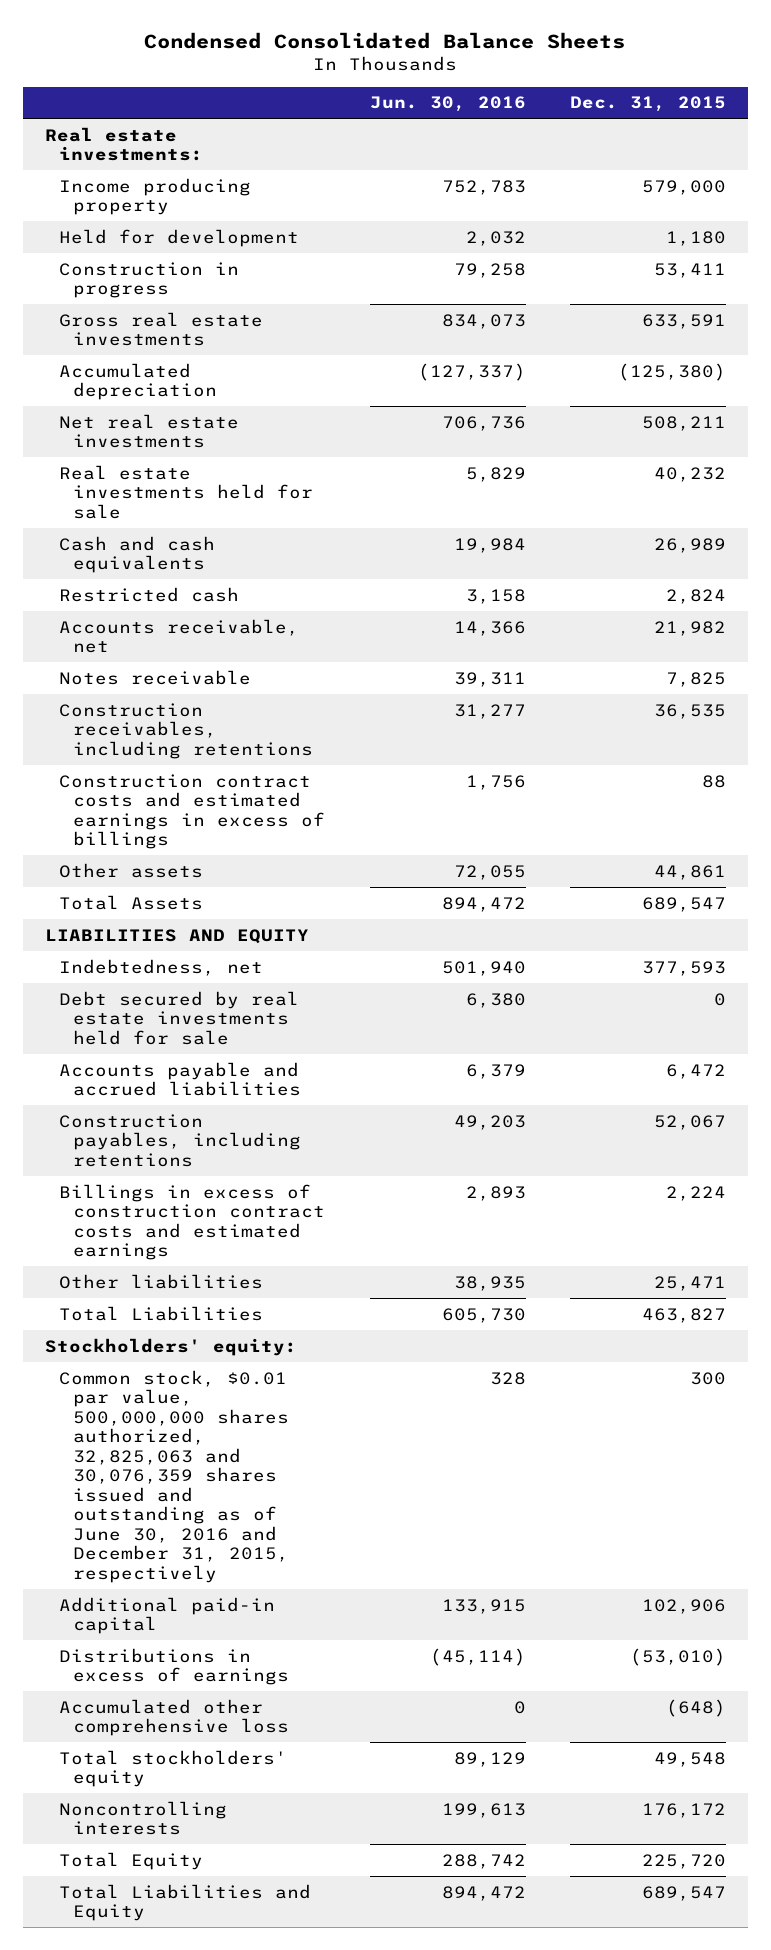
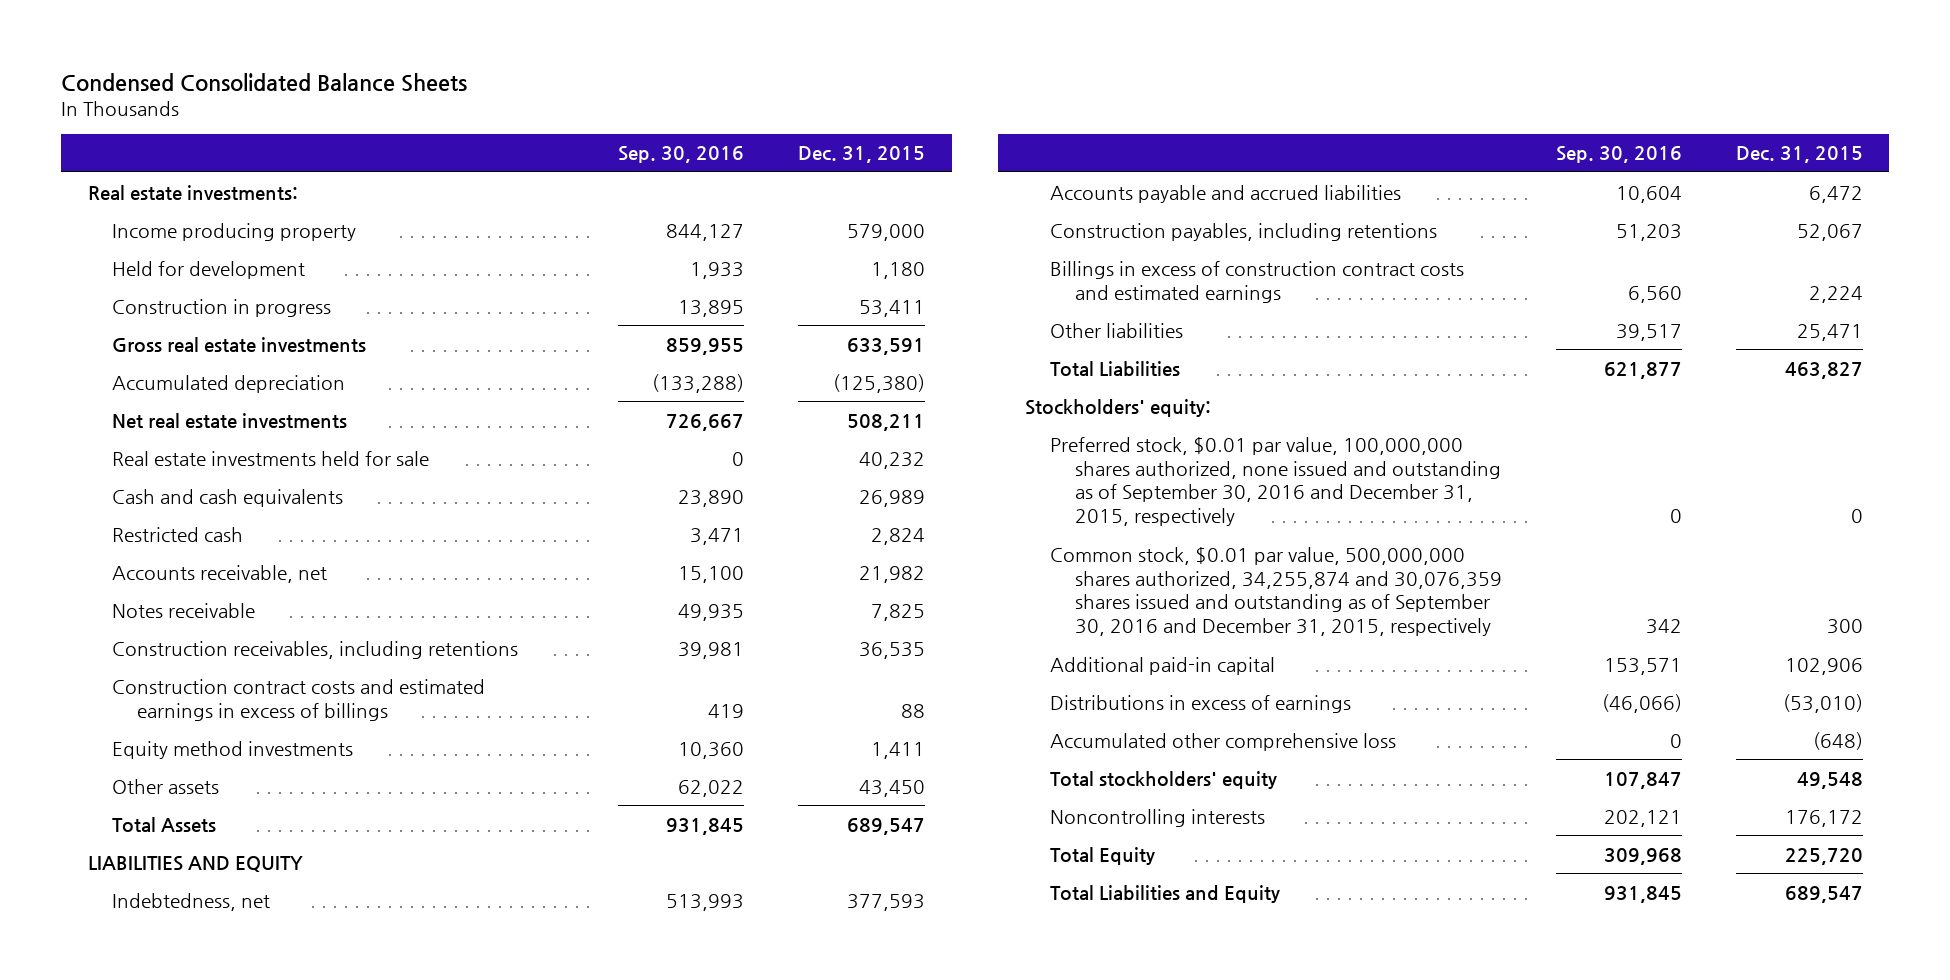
[369,96,526,113] Jun. 30, 2016 -> none
none -> [618,146,745,164] Sep. 30, 2016
none -> [112,740,354,759] Equity method investments
[654,864,727,880] 44,861 -> [858,779,925,797] 43,450
[59,990,300,1045] Debt secured by real estate investments held for sale -> none
none -> [1050,436,1502,527] Preferred stock, $0.01 par value, 100,000,000 shares authorized, none issued and outstanding as of September 30, 2016 and December 31, 2015, respectively
[59,1369,290,1583] Common stock, $0.01 par value, 500,000,000 shares authorized, 32,825,063 and 30,076,359 shares issued and outstanding as of June 30, 2016 and December 31, 2015, respectively -> [1050,546,1503,637] Common stock, $0.01 par value, 500,000,000 shares authorized, 34,255,874 and 30,076,359 shares issued and outstanding as of September 30, 2016 and December 31, 2015, respectively

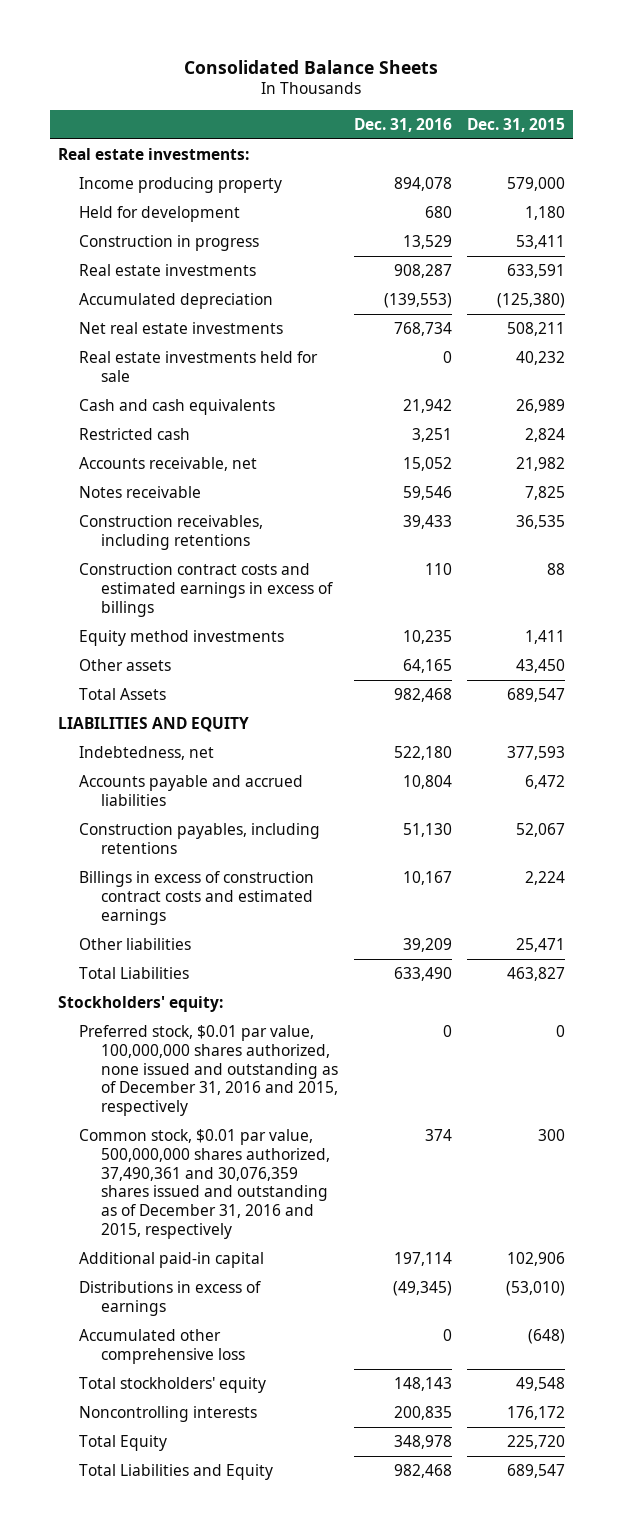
[60,72,467,92] Condensed Consolidated Balance Sheets -> [184,59,439,74] Consolidated Balance Sheets
[618,146,745,164] Sep. 30, 2016 -> none
none -> [353,117,452,132] Dec. 31, 2016
[112,336,367,352] Gross real estate investments -> [79,263,257,276] Real estate investments
[1050,436,1502,527] Preferred stock, $0.01 par value, 100,000,000 shares authorized, none issued and outstanding as of September 30, 2016 and December 31, 2015, respectively -> [79,1024,339,1117] Preferred stock, $0.01 par value, 100,000,000 shares authorized, none issued and outstanding as of December 31, 2016 and 2015, respectively
[1050,546,1503,637] Common stock, $0.01 par value, 500,000,000 shares authorized, 34,255,874 and 30,076,359 shares issued and outstanding as of September 30, 2016 and December 31, 2015, respectively -> [79,1128,331,1240] Common stock, $0.01 par value, 500,000,000 shares authorized, 37,490,361 and 30,076,359 shares issued and outstanding as of December 31, 2016 and 2015, respectively

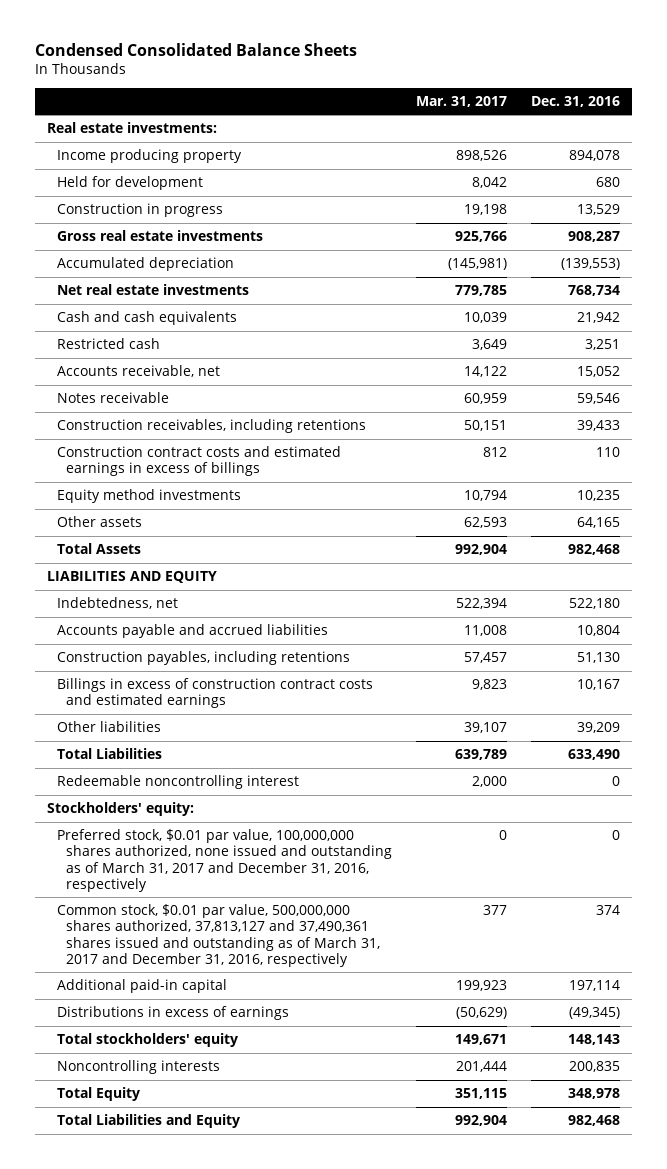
[184,59,439,74] Consolidated Balance Sheets -> [34,42,357,56] Condensed Consolidated Balance Sheets
[466,117,565,132] Dec. 31, 2015 -> none
none -> [416,95,508,107] Mar. 31, 2017
[79,263,257,276] Real estate investments -> [56,230,263,242] Gross real estate investments
[79,350,319,382] Real estate investments held for sale -> none
none -> [56,775,299,790] Redeemable noncontrolling interest
[79,1024,339,1117] Preferred stock, $0.01 par value, 100,000,000 shares authorized, none issued and outstanding as of December 31, 2016 and 2015, respectively -> [56,829,393,892] Preferred stock, $0.01 par value, 100,000,000 shares authorized, none issued and outstanding as of March 31, 2017 and December 31, 2016, respectively
[79,1128,331,1240] Common stock, $0.01 par value, 500,000,000 shares authorized, 37,490,361 and 30,076,359 shares issued and outstanding as of December 31, 2016 and 2015, respectively -> [56,904,381,967] Common stock, $0.01 par value, 500,000,000 shares authorized, 37,813,127 and 37,490,361 shares issued and outstanding as of March 31, 2017 and December 31, 2016, respectively
[79,1328,246,1364] Accumulated other comprehensive loss -> none

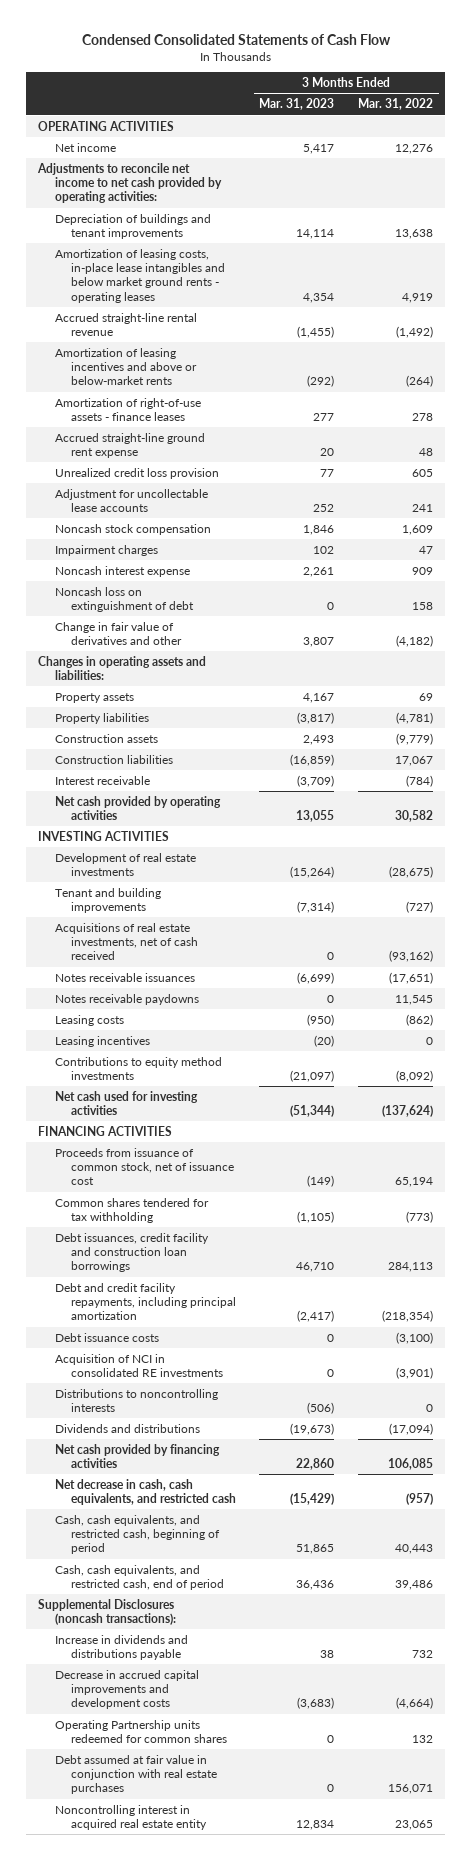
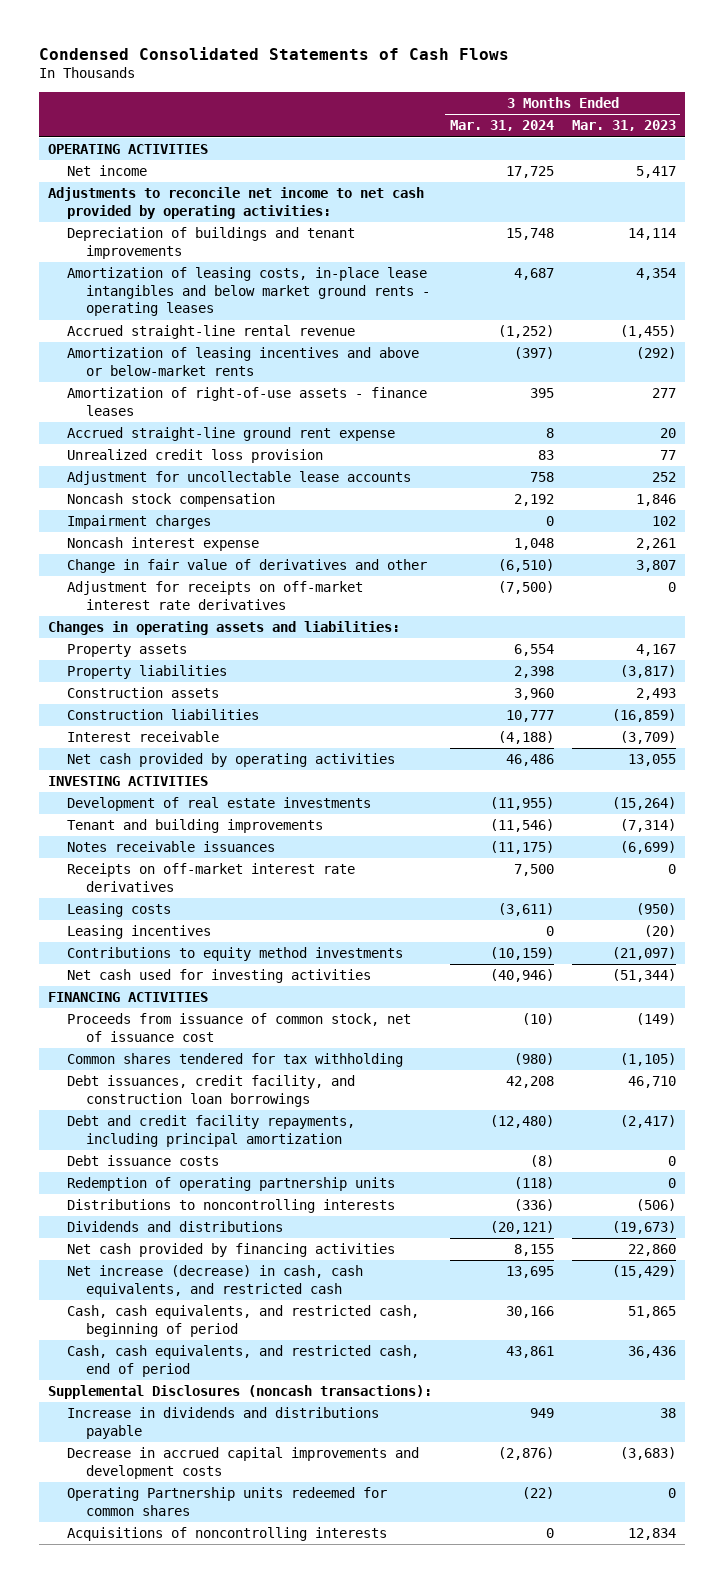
[81,33,391,45] Condensed Consolidated Statements of Cash Flow -> [38,46,509,60] Condensed Consolidated Statements of Cash Flows
[358,98,434,111] Mar. 31, 2022 -> none
none -> [449,120,554,132] Mar. 31, 2024
[54,586,194,613] Noncash loss on extinguishment of debt -> none
none -> [66,581,363,610] Adjustment for receipts on off-market interest rate derivatives
[54,922,198,961] Acquisitions of real estate investments, net of cash received -> none
[54,993,199,1005] Notes receivable paydowns -> none
none -> [66,863,355,892] Receipts on off-market interest rate derivatives
[54,1232,209,1273] Debt issuances, credit facility and construction loan borrowings -> [66,1075,355,1107] Debt issuances, credit facility, and construction loan borrowings
[54,1353,223,1378] Acquisition of NCI in consolidated RE investments -> none
none -> [66,1177,395,1192] Redemption of operating partnership units
[54,1478,236,1506] Net decrease in cash, cash equivalents, and restricted cash -> [66,1265,363,1297] Net increase (decrease) in cash, cash equivalents, and restricted cash
[54,1754,217,1795] Debt assumed at fair value in conjunction with real estate purchases -> none
[54,1804,207,1831] Noncontrolling interest in acquired real estate entity -> [66,1527,387,1542] Acquisitions of noncontrolling interests

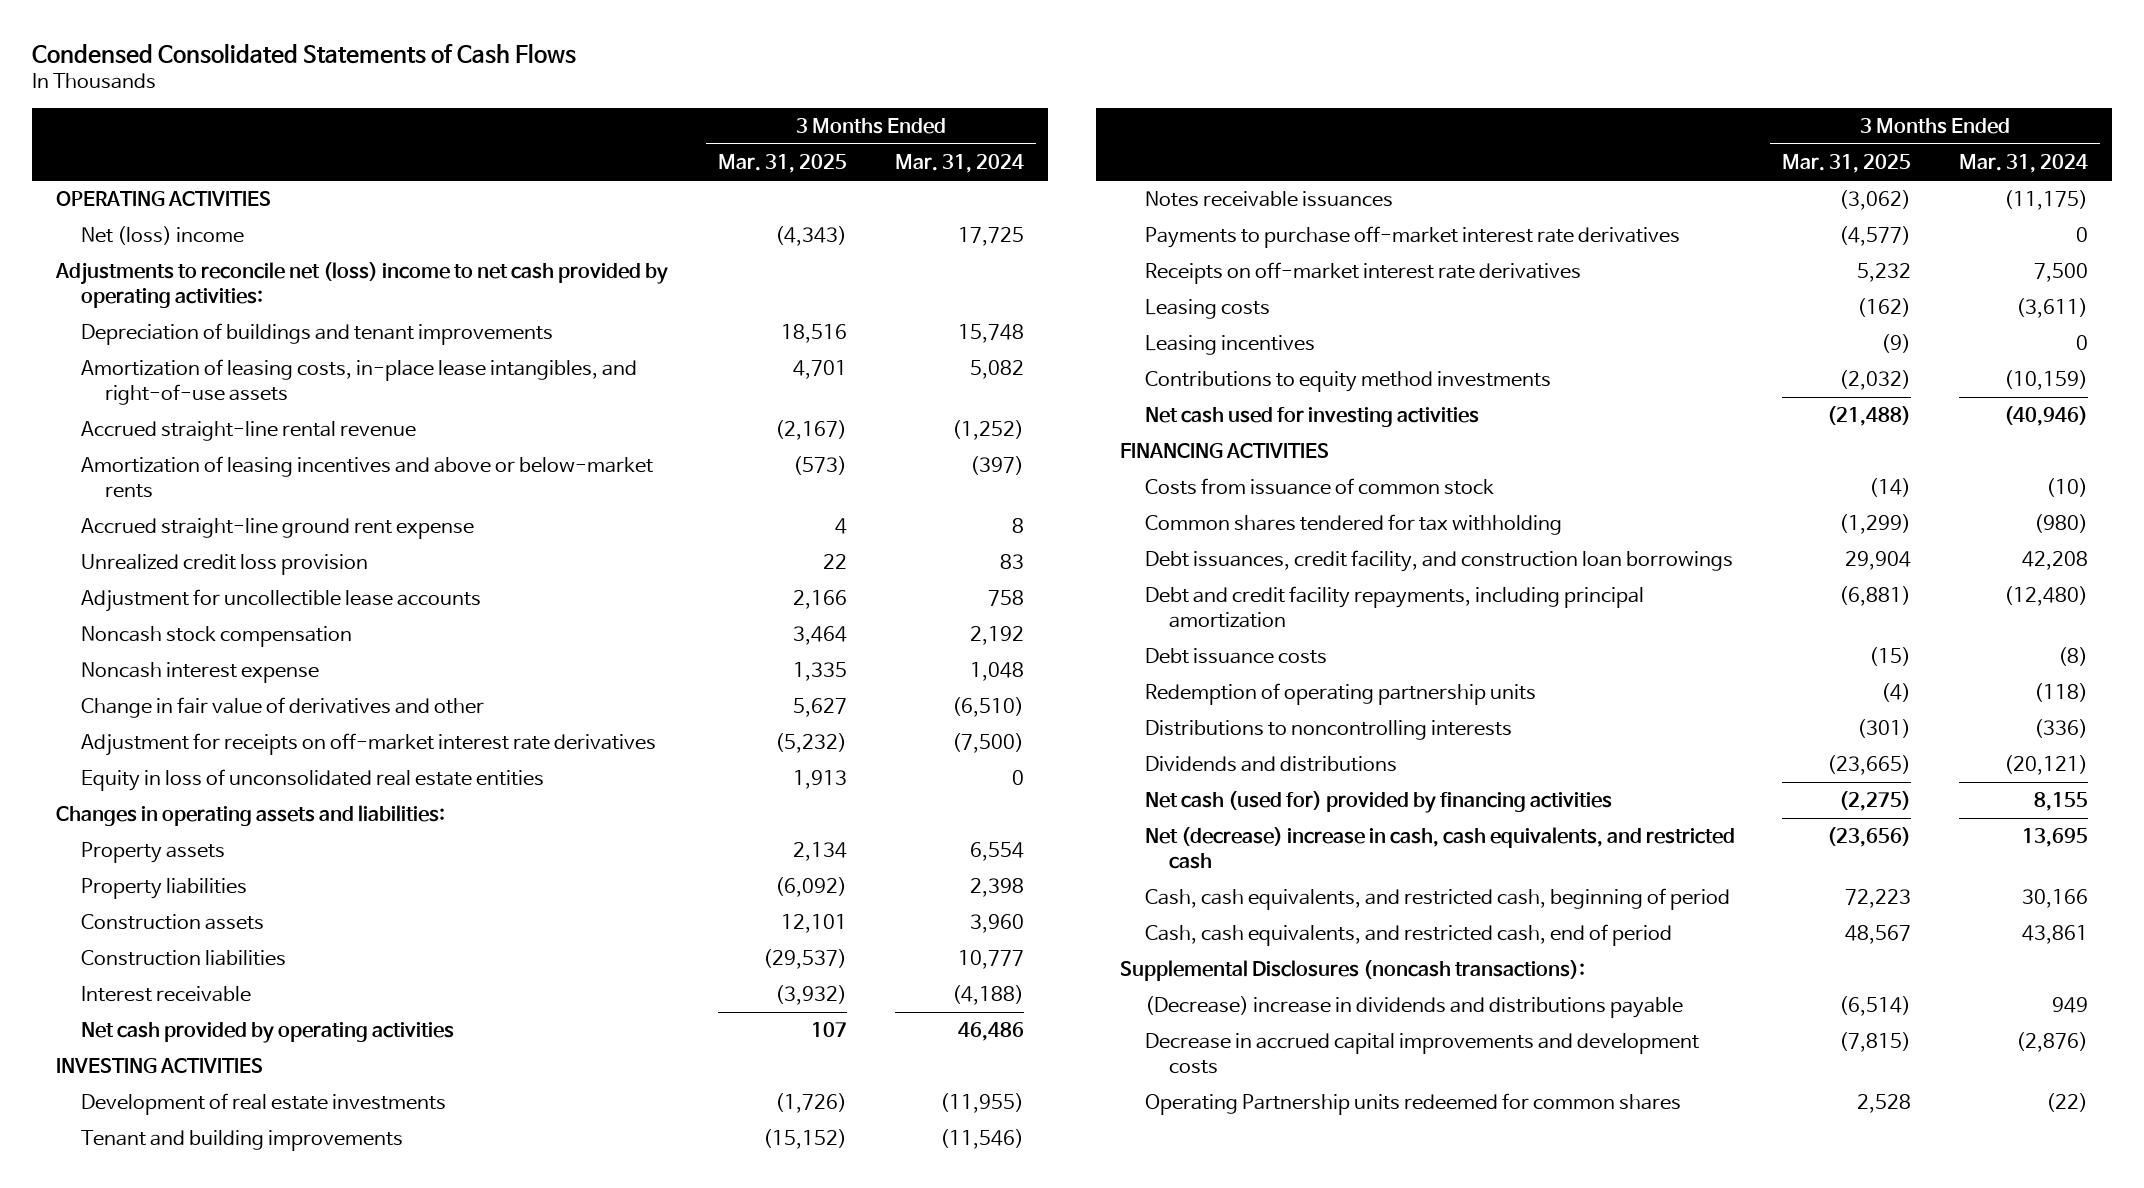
[571,120,676,132] Mar. 31, 2023 -> none
none -> [718,154,848,174] Mar. 31, 2025
[66,165,147,177] Net income -> [80,226,244,246] Net (loss) income
[47,187,424,219] Adjustments to reconcile net income to net cash provided by operating activities: -> [54,262,668,309] Adjustments to reconcile net (loss) income to net cash provided by operating activities:
[66,267,430,317] Amortization of leasing costs, in-place lease intangibles and below market ground rents - operating leases -> [80,359,637,406] Amortization of leasing costs, in-place lease intangibles, and right-of-use assets
[513,268,554,281] 4,687 -> [969,360,1024,380] 5,082
[66,387,427,416] Amortization of right-of-use assets - finance leases -> none
[66,471,411,486] Adjustment for uncollectable lease accounts -> [80,589,481,613] Adjustment for uncollectible lease accounts
[66,515,211,530] Impairment charges -> none
none -> [80,769,544,792] Equity in loss of unconsolidated real estate entities
none -> [1144,226,1680,249] Payments to purchase off-market interest rate derivatives
[66,1013,411,1042] Proceeds from issuance of common stock, net of issuance cost -> [1144,478,1494,496] Costs from issuance of common stock
[66,1243,395,1258] Net cash provided by financing activities -> [1144,791,1612,814] Net cash (used for) provided by financing activities
[66,1265,363,1297] Net increase (decrease) in cash, cash equivalents, and restricted cash -> [1144,827,1735,870] Net (decrease) increase in cash, cash equivalents, and restricted cash
[66,1407,379,1439] Increase in dividends and distributions payable -> [1144,996,1683,1019] (Decrease) increase in dividends and distributions payable
[66,1527,387,1542] Acquisitions of noncontrolling interests -> none

